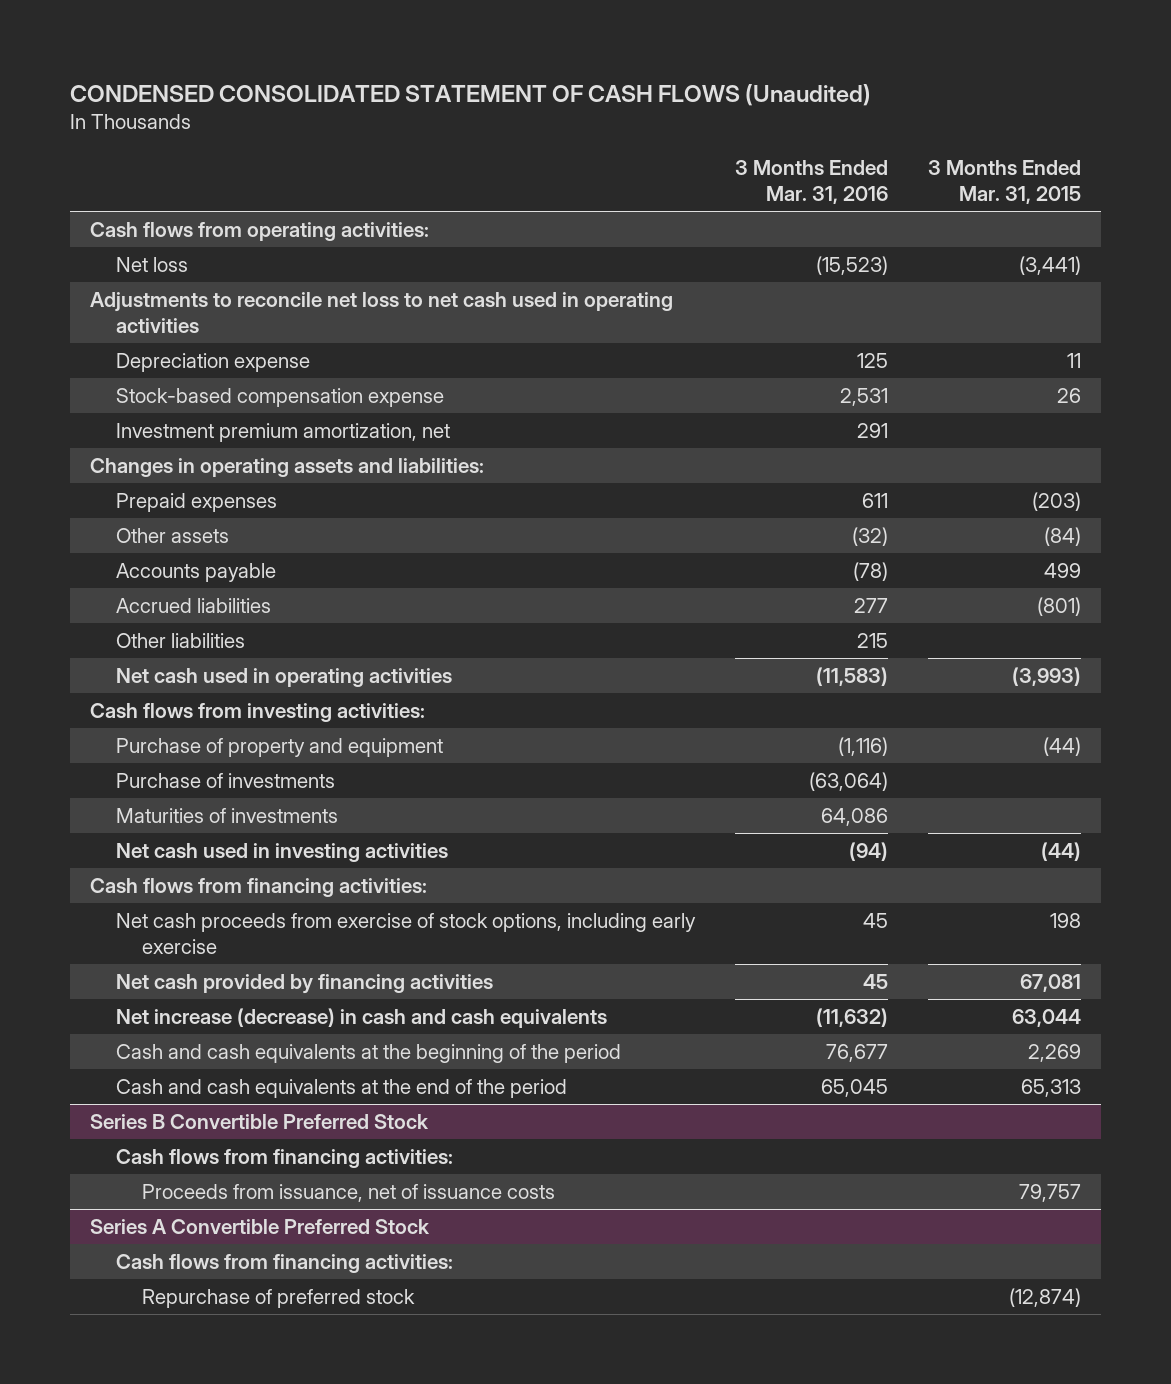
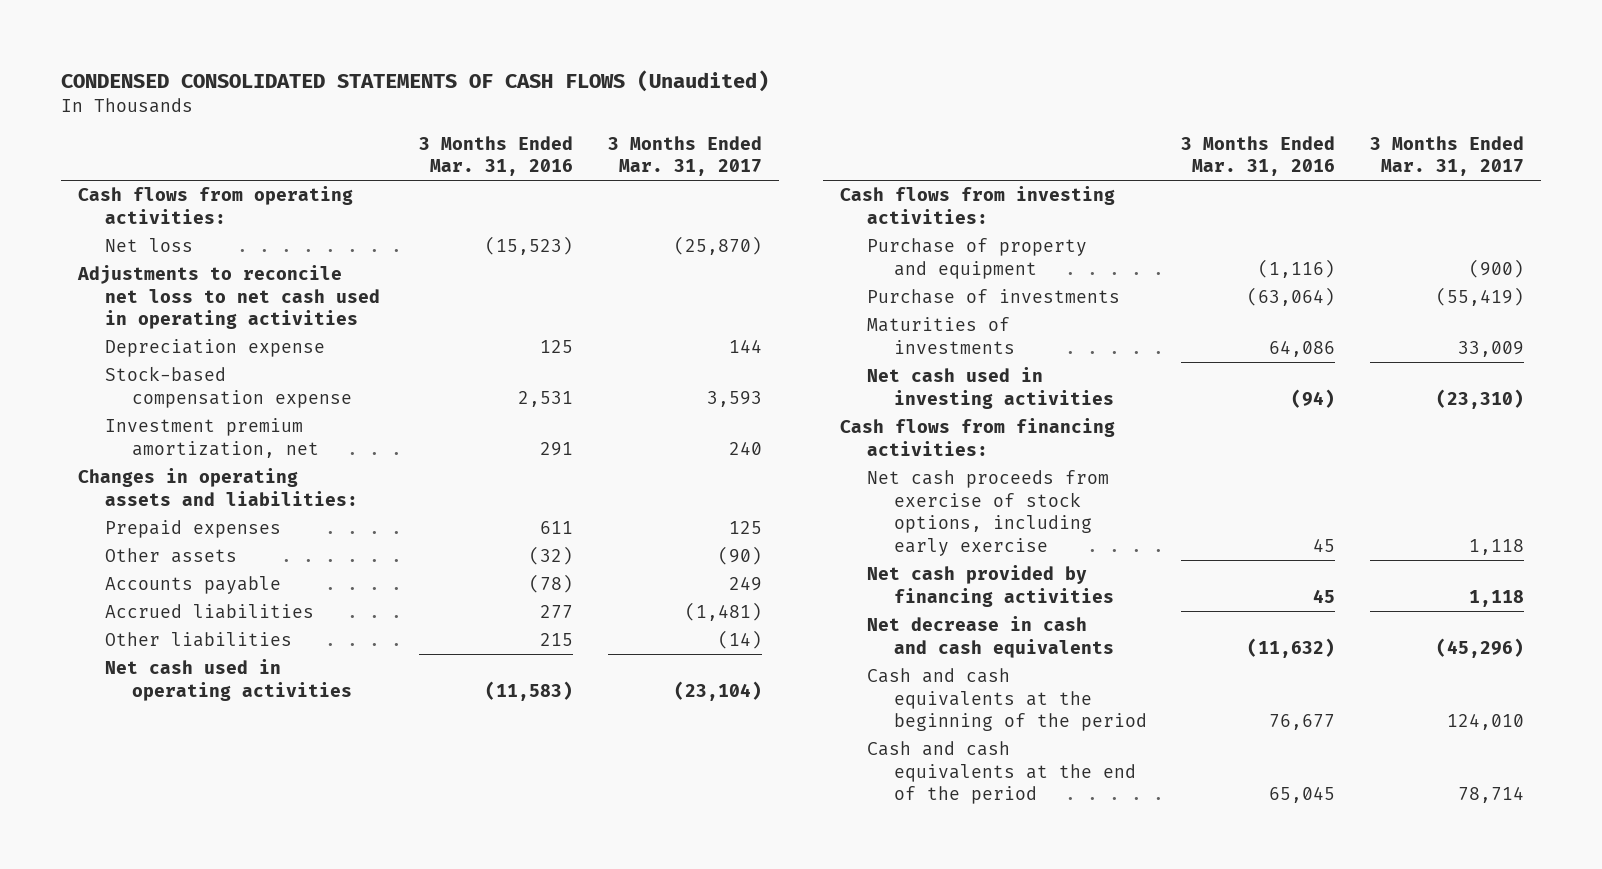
[70,83,872,106] CONDENSED CONSOLIDATED STATEMENT OF CASH FLOWS (Unaudited) -> [60,70,769,93] CONDENSED CONSOLIDATED STATEMENTS OF CASH FLOWS (Unaudited)
[928,159,1082,204] 3 Months Ended Mar. 31, 2015 -> none
none -> [607,135,762,177] 3 Months Ended Mar. 31, 2017
[116,1008,608,1029] Net increase (decrease) in cash and cash equivalents -> [866,616,1115,658] Net decrease in cash and cash equivalents
[90,1114,430,1130] Series B Convertible Preferred Stock -> none
[116,1149,454,1169] Cash flows from financing activities: -> none
[141,1184,555,1203] Proceeds from issuance, net of issuance costs -> none
[90,1219,431,1235] Series A Convertible Preferred Stock -> none
[116,1254,454,1274] Cash flows from financing activities: -> none
[141,1289,415,1309] Repurchase of preferred stock -> none

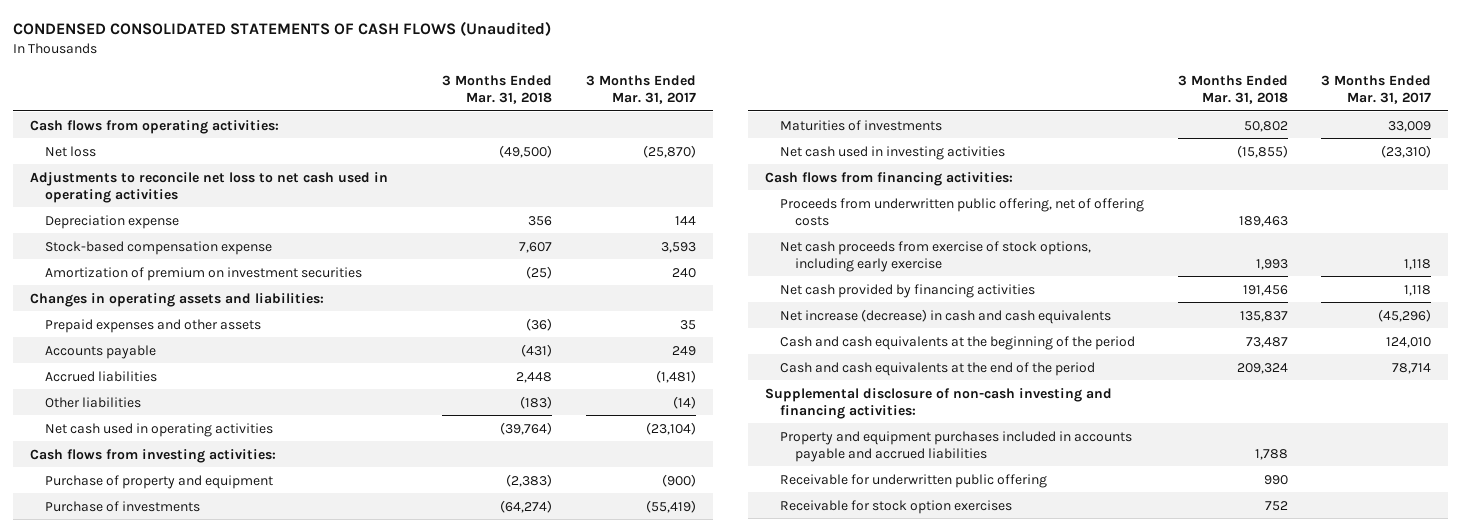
[419,135,574,177] 3 Months Ended Mar. 31, 2016 -> none
none -> [442,74,553,104] 3 Months Ended Mar. 31, 2018
[104,418,320,458] Investment premium amortization, net -> [44,266,362,281] Amortization of premium on investment securities
[104,520,281,539] Prepaid expenses -> none
[104,548,237,564] Other assets -> none
none -> [44,318,261,333] Prepaid expenses and other assets
none -> [779,197,1144,226] Proceeds from underwritten public offering, net of offering costs
[866,616,1115,658] Net decrease in cash and cash equivalents -> [779,308,1111,324] Net increase (decrease) in cash and cash equivalents
none -> [764,387,1112,419] Supplemental disclosure of non-cash investing and financing activities:
none -> [779,430,1132,462] Property and equipment purchases included in accounts payable and accrued liabilities
none -> [779,473,1047,488] Receivable for underwritten public offering
none -> [779,499,1012,514] Receivable for stock option exercises

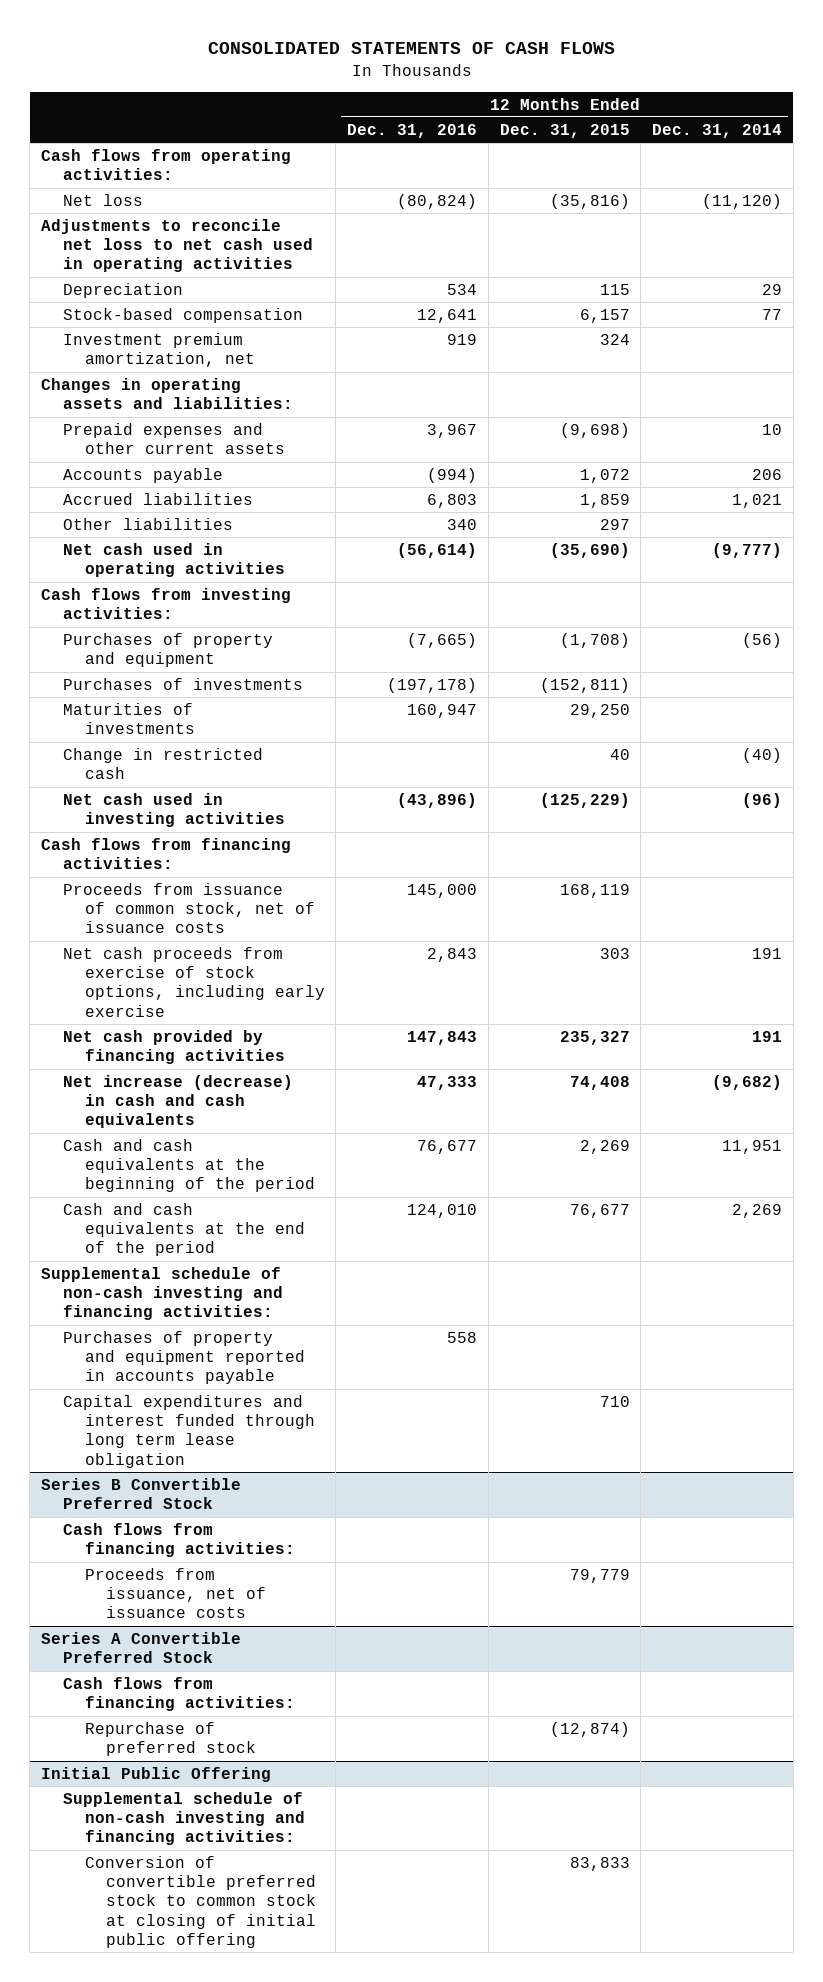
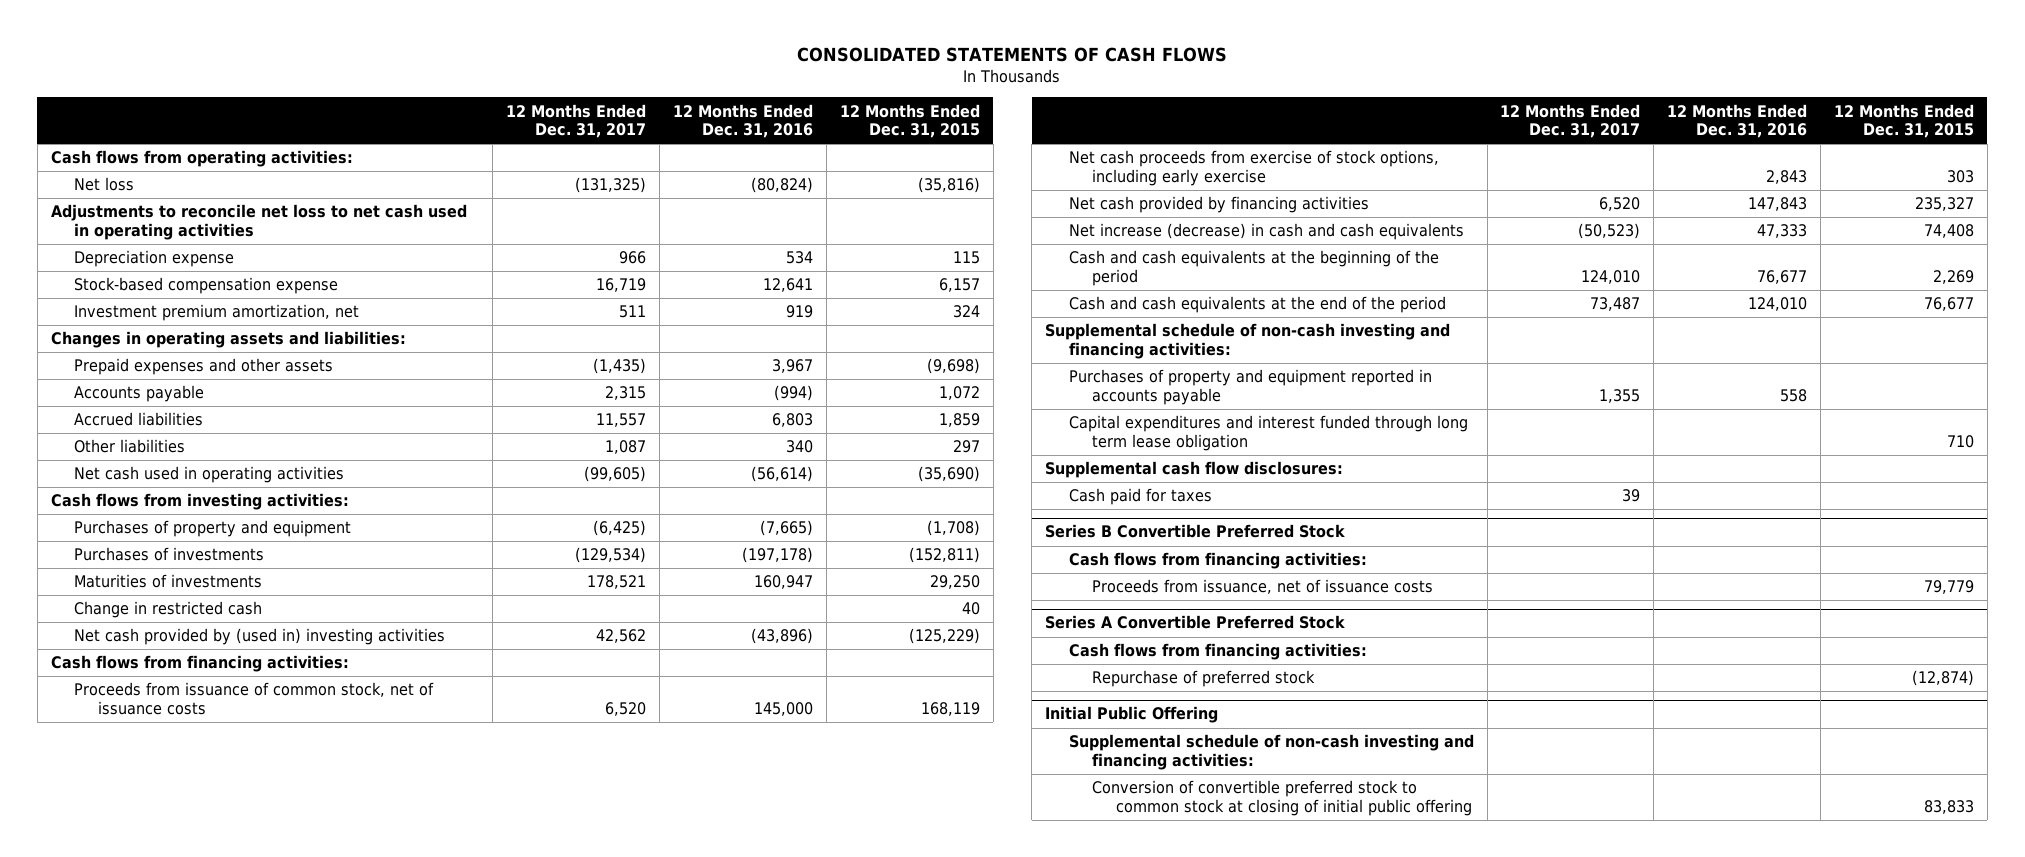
[652,123,783,138] Dec. 31, 2014 -> none
none -> [506,103,647,138] 12 Months Ended Dec. 31, 2017
[62,282,183,298] Depreciation -> [74,250,235,268] Depreciation expense
[62,307,303,323] Stock-based compensation -> [74,277,339,295] Stock-based compensation expense
[62,422,285,455] Prepaid expenses and other current assets -> [74,358,334,376] Prepaid expenses and other assets
[62,792,285,828] Net cash used in investing activities -> [74,628,446,646] Net cash provided by (used in) investing activities
none -> [1044,461,1343,479] Supplemental cash flow disclosures:
none -> [1068,488,1212,506] Cash paid for taxes

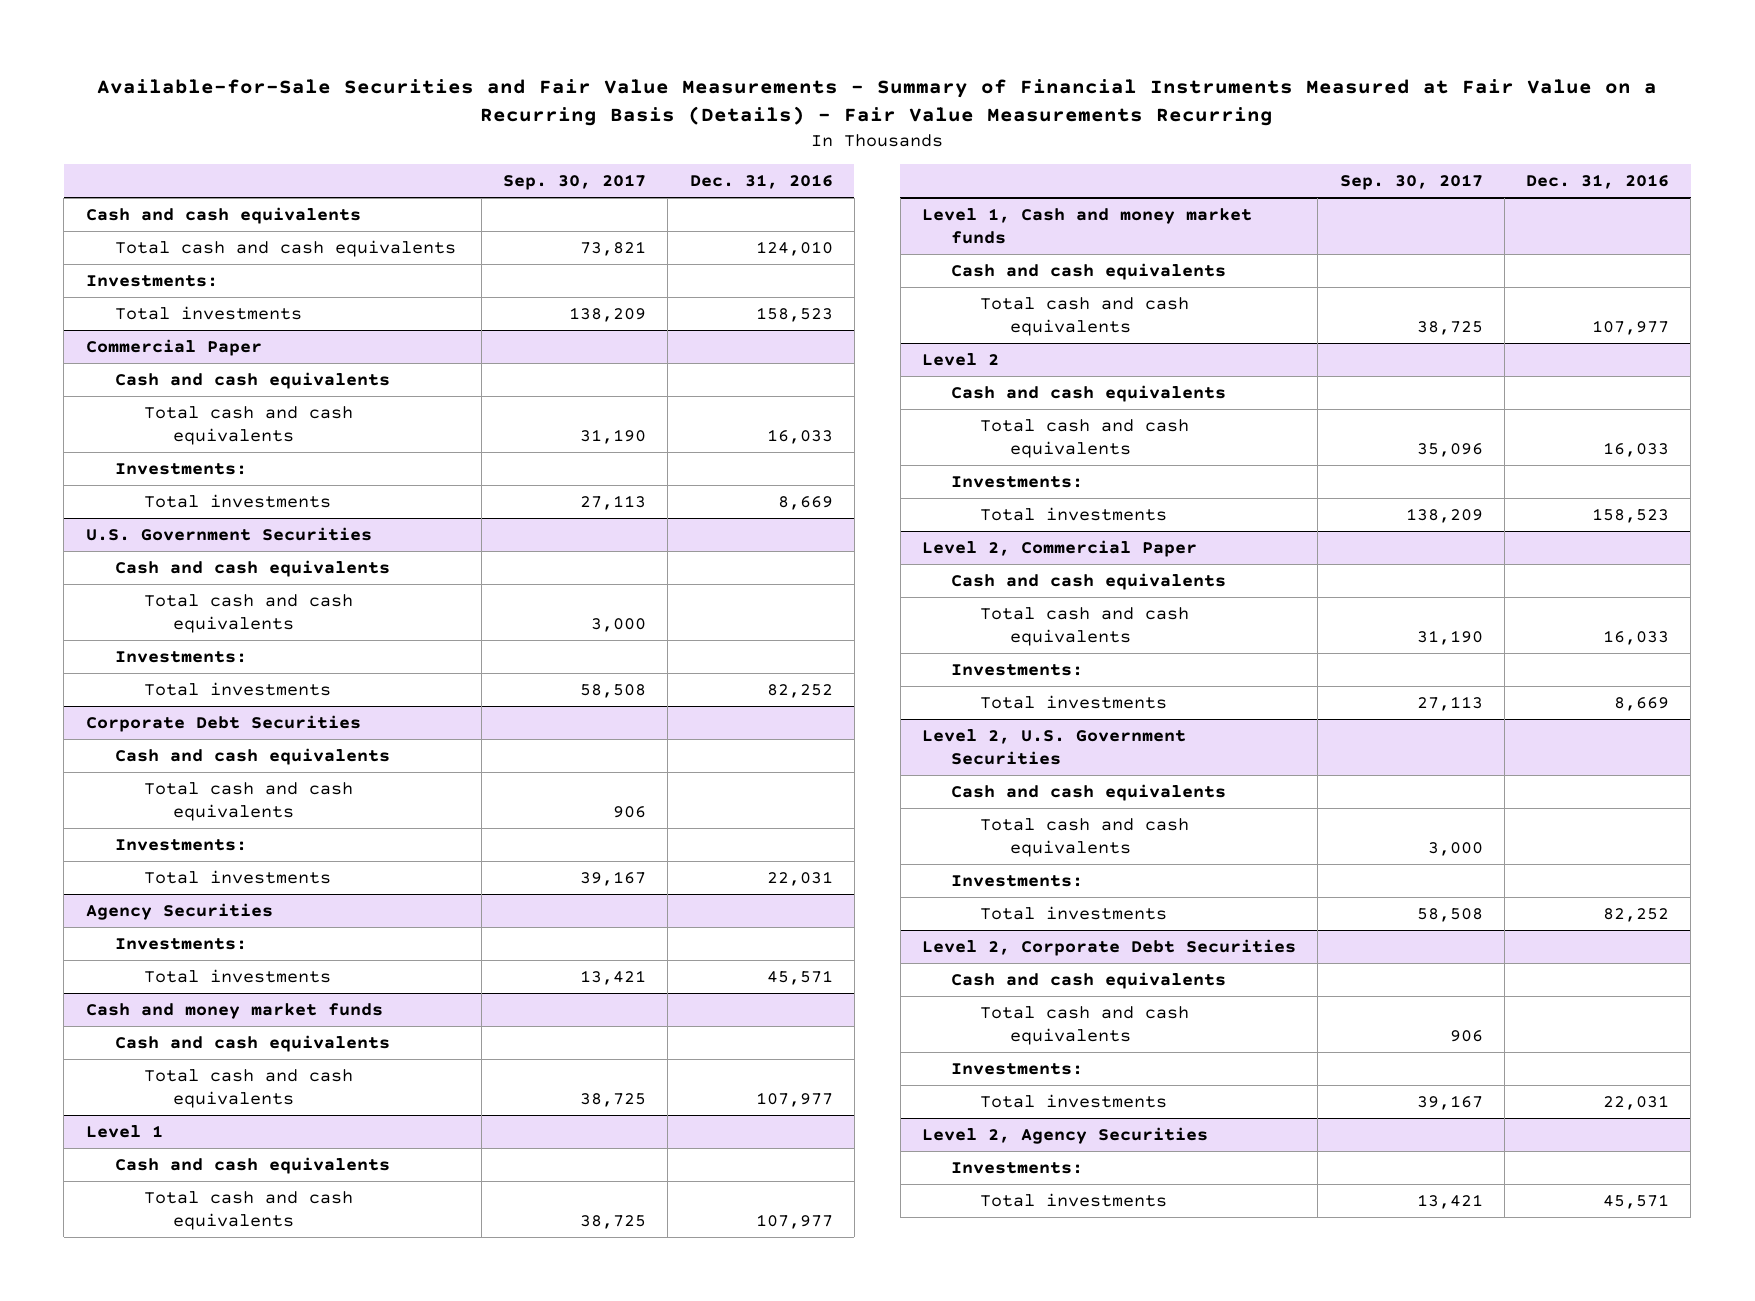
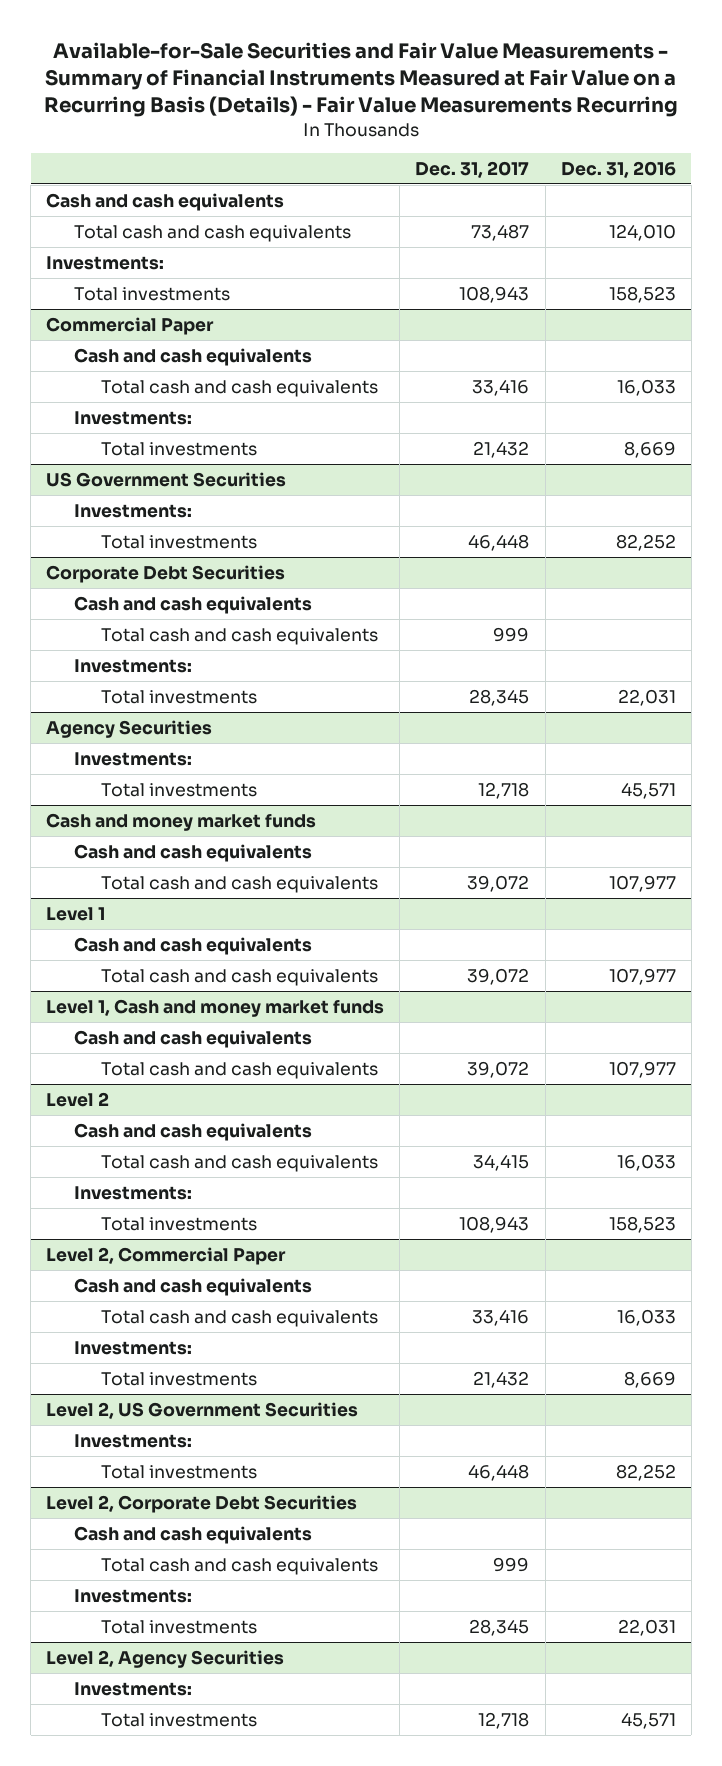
[503,174,647,191] Sep. 30, 2017 -> none
none -> [415,160,530,178] Dec. 31, 2017
[114,559,390,577] Cash and cash equivalents -> none
[144,593,354,634] Total cash and cash equivalents -> none
[85,526,372,541] U.S. Government Securities -> [46,471,287,487] US Government Securities
[951,783,1227,801] Cash and cash equivalents -> none
[980,817,1190,858] Total cash and cash equivalents -> none
[922,728,1187,766] Level 2, U.S. Government Securities -> [46,1401,359,1419] Level 2, US Government Securities

